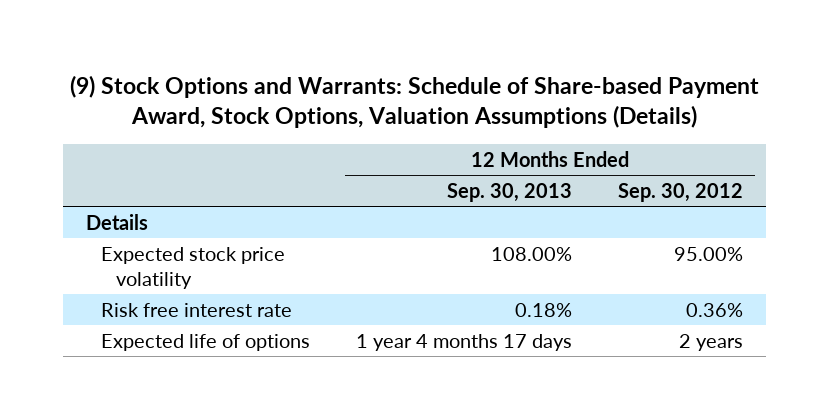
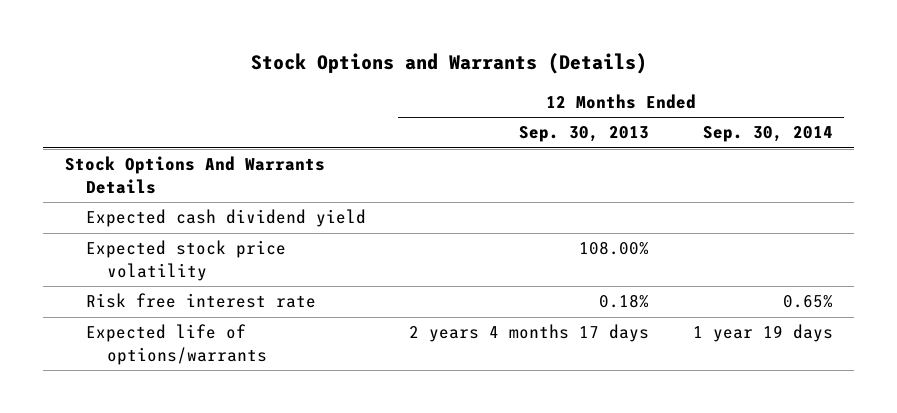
[69,74,759,129] (9) Stock Options and Warrants: Schedule of Share-based Payment Award, Stock Options, Valuation Assumptions (Details) -> [250,53,647,75] Stock Options and Warrants (Details)
[618,182,744,202] Sep. 30, 2012 -> none
none -> [702,126,833,143] Sep. 30, 2014
[86,213,149,230] Details -> none
none -> [64,156,325,194] Stock Options And Warrants Details
none -> [85,209,366,228] Expected cash dividend yield
[101,333,311,351] Expected life of options -> [85,324,267,365] Expected life of options/warrants
[356,333,573,351] 1 year 4 months 17 days -> [409,324,650,343] 2 years 4 months 17 days

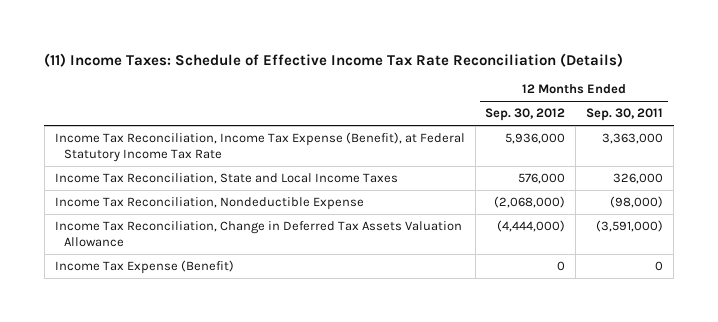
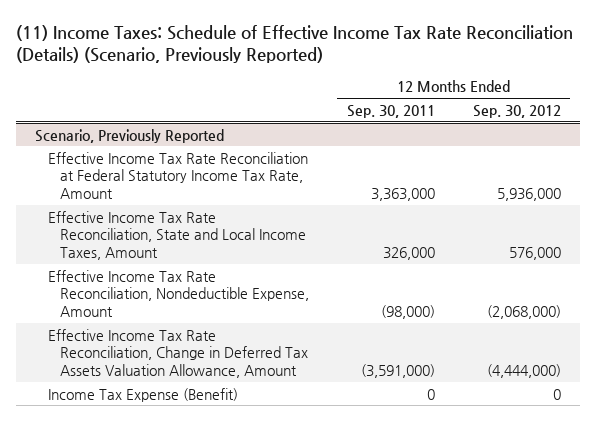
[44,52,624,67] (11) Income Taxes: Schedule of Effective Income Tax Rate Reconciliation (Details) -> [16,25,574,64] (11) Income Taxes: Schedule of Effective Income Tax Rate Reconciliation (Details) (Scenario, Previously Reported)
none -> [35,128,225,143] Scenario, Previously Reported
[54,132,465,163] Income Tax Reconciliation, Income Tax Expense (Benefit), at Federal Statutory Income Tax Rate -> [47,151,308,200] Effective Income Tax Rate Reconciliation at Federal Statutory Income Tax Rate, Amount
[54,173,398,185] Income Tax Reconciliation, State and Local Income Taxes -> [47,210,306,261] Effective Income Tax Rate Reconciliation, State and Local Income Taxes, Amount
[54,197,364,211] Income Tax Reconciliation, Nondeductible Expense -> [47,269,309,318] Effective Income Tax Rate Reconciliation, Nondeductible Expense, Amount
[54,221,462,248] Income Tax Reconciliation, Change in Deferred Tax Assets Valuation Allowance -> [47,328,308,379] Effective Income Tax Rate Reconciliation, Change in Deferred Tax Assets Valuation Allowance, Amount

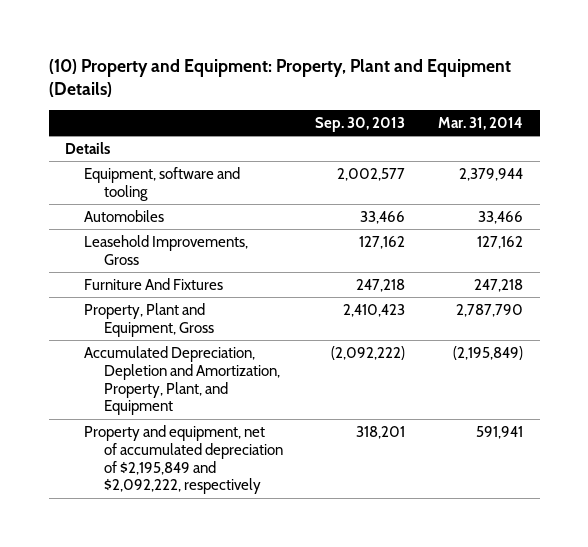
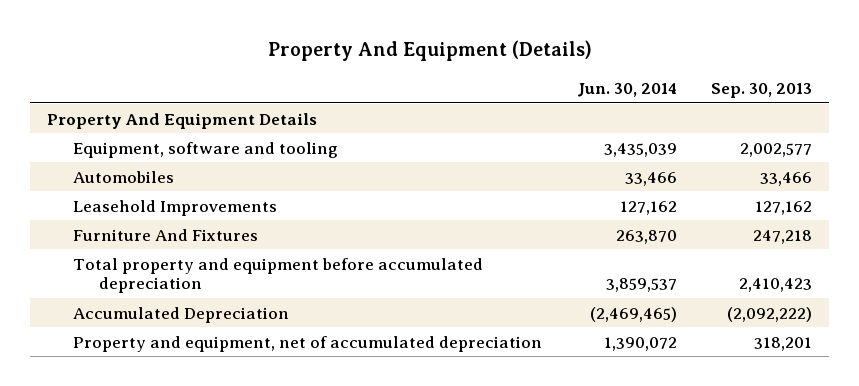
[48,58,511,98] (10) Property and Equipment: Property, Plant and Equipment (Details) -> [267,40,592,62] Property And Equipment (Details)
[438,117,524,131] Mar. 31, 2014 -> none
none -> [576,82,677,97] Jun. 30, 2014
[64,141,110,154] Details -> none
none -> [47,112,318,129] Property And Equipment Details
[84,234,249,265] Leasehold Improvements, Gross -> [73,199,278,216] Leasehold Improvements
[84,302,214,337] Property, Plant and Equipment, Gross -> [73,257,484,294] Total property and equipment before accumulated depreciation
[84,345,280,416] Accumulated Depreciation, Depletion and Amortization, Property, Plant, and Equipment -> [73,306,290,323] Accumulated Depreciation
[84,424,283,495] Property and equipment, net of accumulated depreciation of $2,195,849 and $2,092,222, respectively -> [73,335,543,352] Property and equipment, net of accumulated depreciation

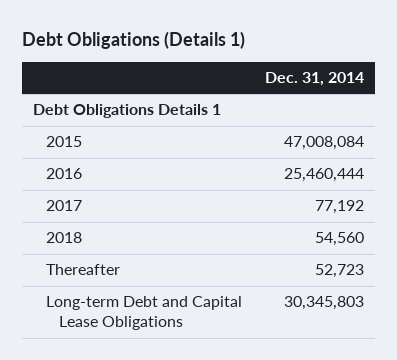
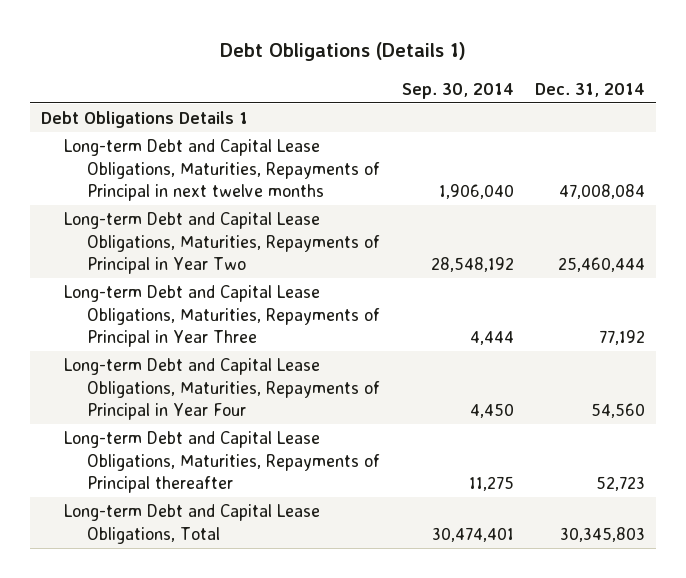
none -> [401,82,514,99] Sep. 30, 2014
[46,136,83,148] 2015 -> [63,139,380,201] Long-term Debt and Capital Lease Obligations, Maturities, Repayments of Principal in next twelve months
[46,168,83,180] 2016 -> [63,212,380,274] Long-term Debt and Capital Lease Obligations, Maturities, Repayments of Principal in Year Two
[46,200,83,212] 2017 -> [63,285,380,347] Long-term Debt and Capital Lease Obligations, Maturities, Repayments of Principal in Year Three
[46,232,83,244] 2018 -> [63,358,380,420] Long-term Debt and Capital Lease Obligations, Maturities, Repayments of Principal in Year Four
[46,264,121,276] Thereafter -> [63,431,380,493] Long-term Debt and Capital Lease Obligations, Maturities, Repayments of Principal thereafter
[46,296,243,331] Long-term Debt and Capital Lease Obligations -> [63,504,320,544] Long-term Debt and Capital Lease Obligations, Total

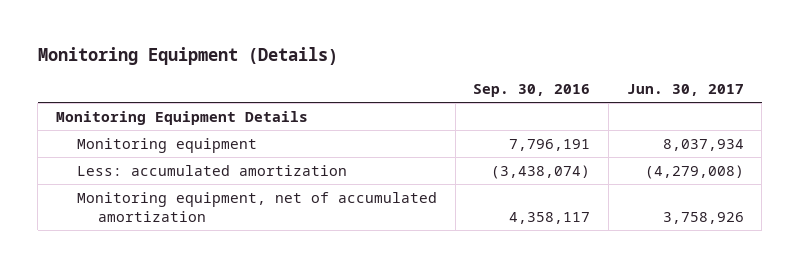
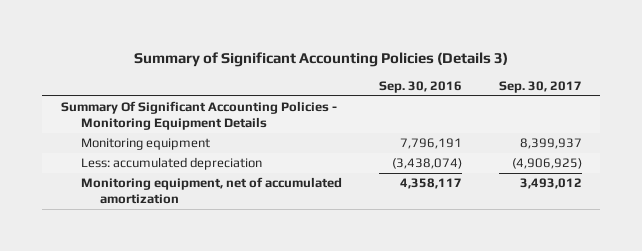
[37,46,338,65] Monitoring Equipment (Details) -> [134,51,509,67] Summary of Significant Accounting Policies (Details 3)
[626,84,744,97] Jun. 30, 2017 -> none
none -> [498,80,582,93] Sep. 30, 2017
[55,110,308,125] Monitoring Equipment Details -> [60,101,337,131] Summary Of Significant Accounting Policies - Monitoring Equipment Details
[76,164,347,176] Less: accumulated amortization -> [80,157,262,171] Less: accumulated depreciation

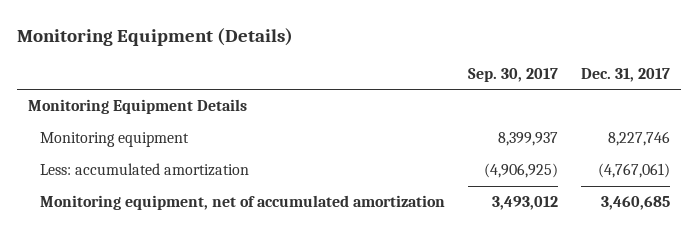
[134,51,509,67] Summary of Significant Accounting Policies (Details 3) -> [16,27,293,46] Monitoring Equipment (Details)
[378,80,462,93] Sep. 30, 2016 -> none
none -> [580,67,670,82] Dec. 31, 2017
[60,101,337,131] Summary Of Significant Accounting Policies - Monitoring Equipment Details -> [28,99,248,115] Monitoring Equipment Details
[80,157,262,171] Less: accumulated depreciation -> [40,163,250,177] Less: accumulated amortization

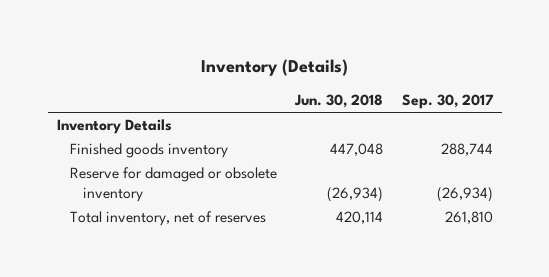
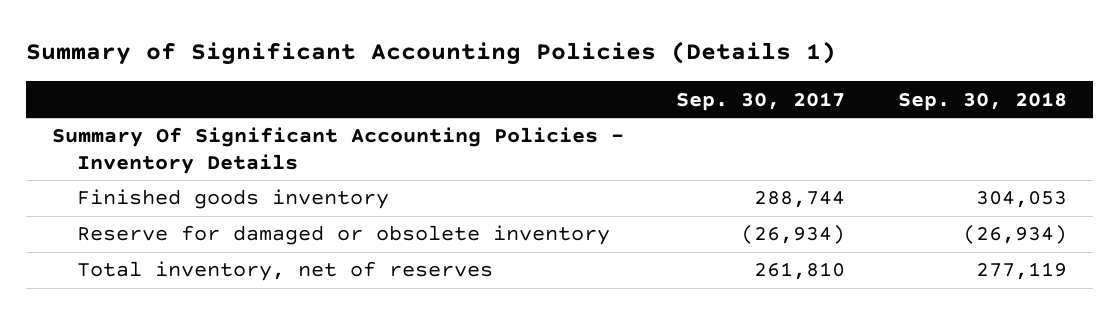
[200,59,348,77] Inventory (Details) -> [25,41,836,66] Summary of Significant Accounting Policies (Details 1)
[294,94,384,109] Jun. 30, 2018 -> none
none -> [898,91,1068,111] Sep. 30, 2018
[56,119,172,135] Inventory Details -> [51,127,624,174] Summary Of Significant Accounting Policies - Inventory Details

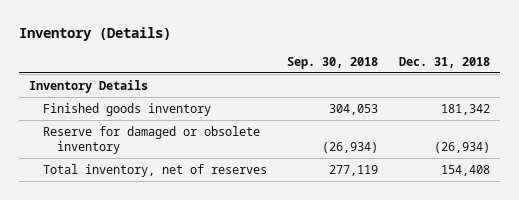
[25,41,836,66] Summary of Significant Accounting Policies (Details 1) -> [18,26,171,41] Inventory (Details)
[676,91,846,111] Sep. 30, 2017 -> none
none -> [398,56,490,68] Dec. 31, 2018
[51,127,624,174] Summary Of Significant Accounting Policies - Inventory Details -> [29,79,149,93] Inventory Details

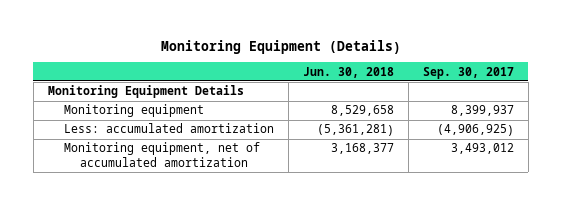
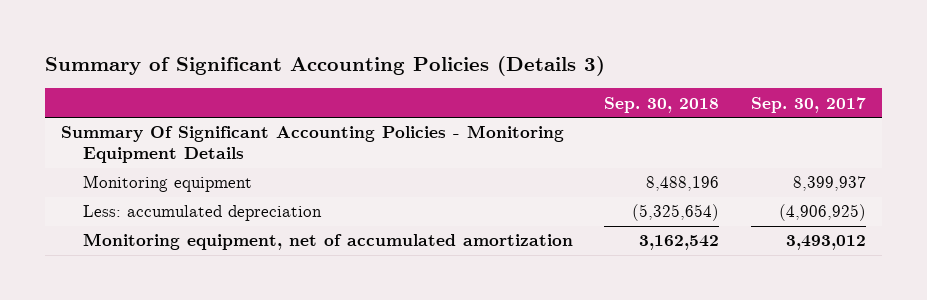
[160,39,401,54] Monitoring Equipment (Details) -> [45,56,606,77] Summary of Significant Accounting Policies (Details 3)
[302,66,394,78] Jun. 30, 2018 -> none
none -> [604,96,720,113] Sep. 30, 2018
[47,85,244,99] Monitoring Equipment Details -> [60,125,564,163] Summary Of Significant Accounting Policies - Monitoring Equipment Details
[63,123,274,134] Less: accumulated amortization -> [82,205,322,222] Less: accumulated depreciation

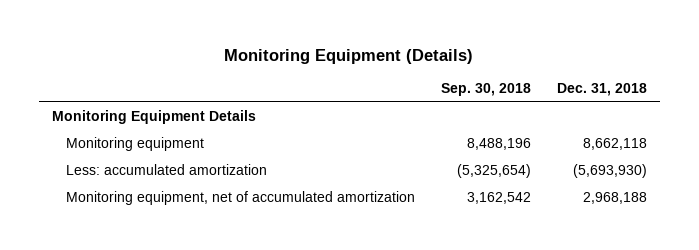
[45,56,606,77] Summary of Significant Accounting Policies (Details 3) -> [224,48,474,64] Monitoring Equipment (Details)
[750,96,866,113] Sep. 30, 2017 -> none
none -> [556,83,647,97] Dec. 31, 2018
[60,125,564,163] Summary Of Significant Accounting Policies - Monitoring Equipment Details -> [52,110,257,125] Monitoring Equipment Details
[82,205,322,222] Less: accumulated depreciation -> [65,164,267,176] Less: accumulated amortization

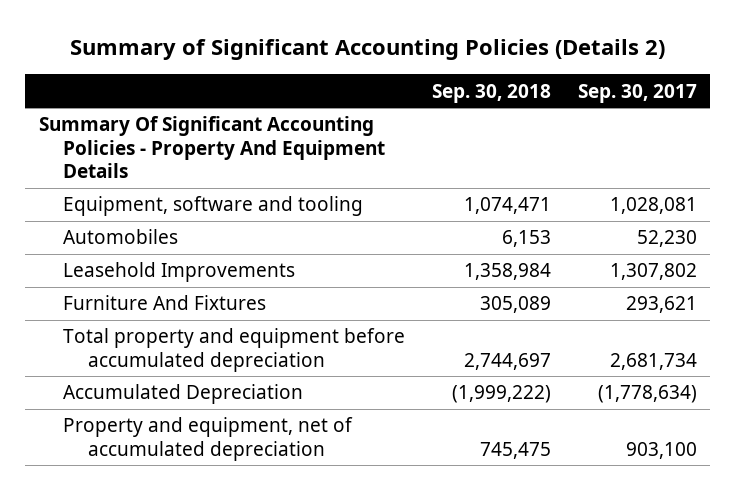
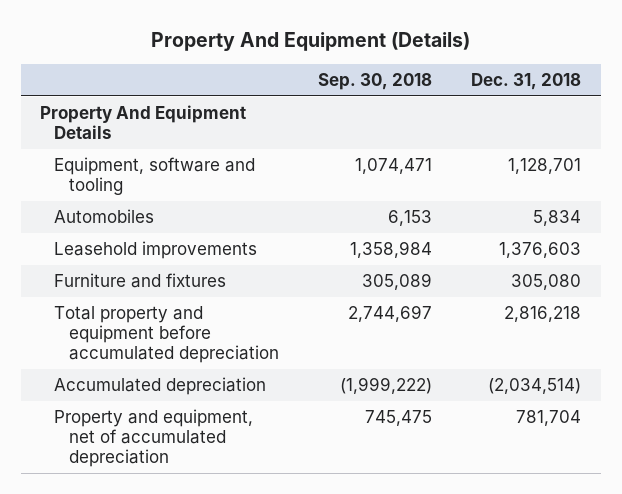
[69,39,665,61] Summary of Significant Accounting Policies (Details 2) -> [150,31,470,51] Property And Equipment (Details)
[577,83,697,103] Sep. 30, 2017 -> none
none -> [471,72,582,90] Dec. 31, 2018
[38,116,386,179] Summary Of Significant Accounting Policies - Property And Equipment Details -> none
none -> [40,105,247,139] Property And Equipment Details
[63,262,296,283] Leasehold Improvements -> [54,241,258,260] Leasehold improvements
[63,295,267,311] Furniture And Fixtures -> [54,273,227,289] Furniture and fixtures
[63,384,304,405] Accumulated Depreciation -> [54,377,267,396] Accumulated depreciation

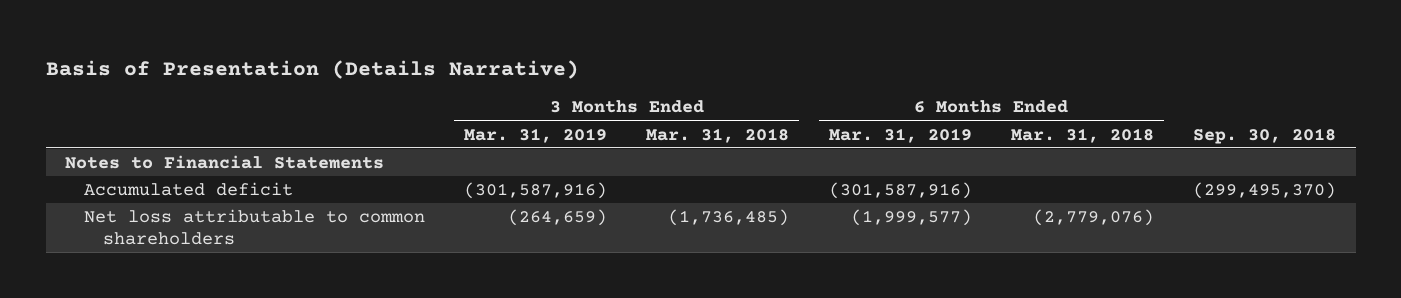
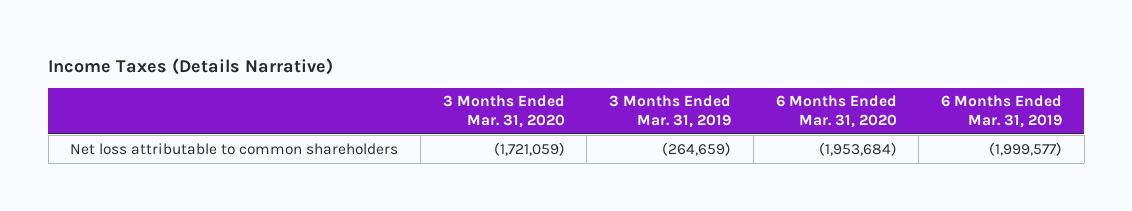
[45,59,579,79] Basis of Presentation (Details Narrative) -> [48,58,334,76] Income Taxes (Details Narrative)
[646,127,790,143] Mar. 31, 2018 -> none
[1010,127,1154,143] Mar. 31, 2018 -> none
[1192,127,1336,144] Sep. 30, 2018 -> none
none -> [442,95,565,128] 3 Months Ended Mar. 31, 2020
none -> [775,95,897,128] 6 Months Ended Mar. 31, 2020
[65,155,385,170] Notes to Financial Statements -> none
[83,182,293,197] Accumulated deficit -> none

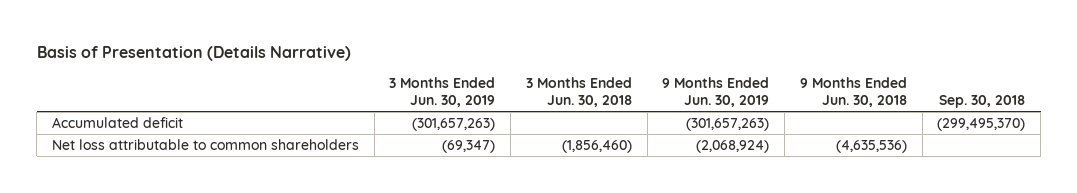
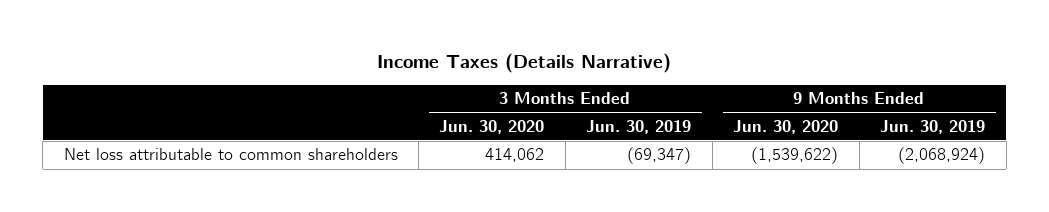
[36,45,351,61] Basis of Presentation (Details Narrative) -> [377,53,672,74] Income Taxes (Details Narrative)
[525,76,632,108] 3 Months Ended Jun. 30, 2018 -> none
[799,76,907,108] 9 Months Ended Jun. 30, 2018 -> none
[939,95,1026,109] Sep. 30, 2018 -> none
none -> [439,119,545,134] Jun. 30, 2020
none -> [733,119,839,134] Jun. 30, 2020
[51,117,183,129] Accumulated deficit -> none

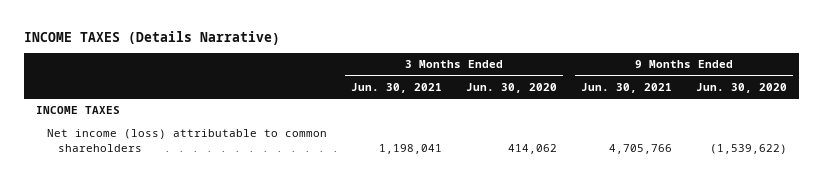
[377,53,672,74] Income Taxes (Details Narrative) -> [24,30,281,45] INCOME TAXES (Details Narrative)
[586,119,692,134] Jun. 30, 2019 -> none
[880,119,986,134] Jun. 30, 2019 -> none
none -> [351,82,443,93] Jun. 30, 2021
none -> [581,82,673,93] Jun. 30, 2021
none -> [36,106,121,115] INCOME TAXES
[63,148,398,161] Net loss attributable to common shareholders -> [47,129,328,152] Net income (loss) attributable to common shareholders

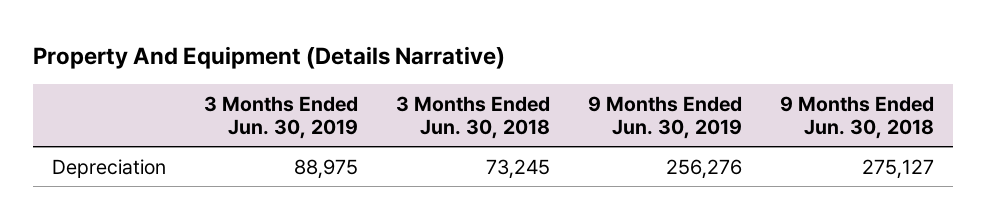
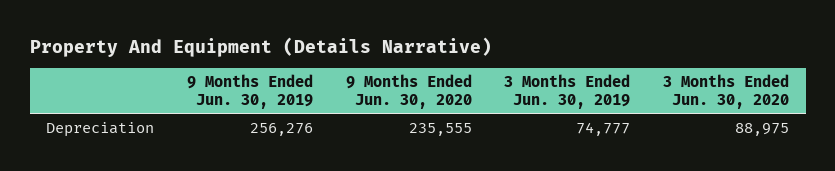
[395,95,550,139] 3 Months Ended Jun. 30, 2018 -> none
[779,95,934,139] 9 Months Ended Jun. 30, 2018 -> none
none -> [345,73,472,110] 9 Months Ended Jun. 30, 2020
none -> [663,73,790,110] 3 Months Ended Jun. 30, 2020
[294,158,359,179] 88,975 -> [576,121,631,136] 74,777

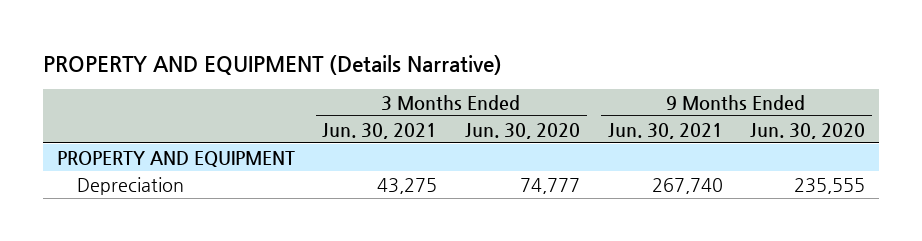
[29,37,492,58] Property And Equipment (Details Narrative) -> [43,55,503,76] PROPERTY AND EQUIPMENT (Details Narrative)
[186,73,313,110] 9 Months Ended Jun. 30, 2019 -> none
[504,73,631,110] 3 Months Ended Jun. 30, 2019 -> none
none -> [322,122,438,139] Jun. 30, 2021
none -> [607,122,723,139] Jun. 30, 2021
none -> [56,150,295,167] PROPERTY AND EQUIPMENT
[735,122,790,136] 88,975 -> [520,177,581,194] 74,777

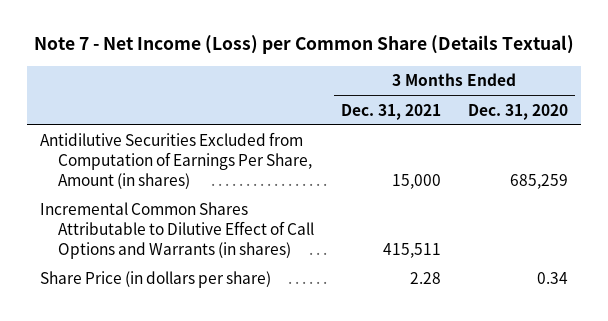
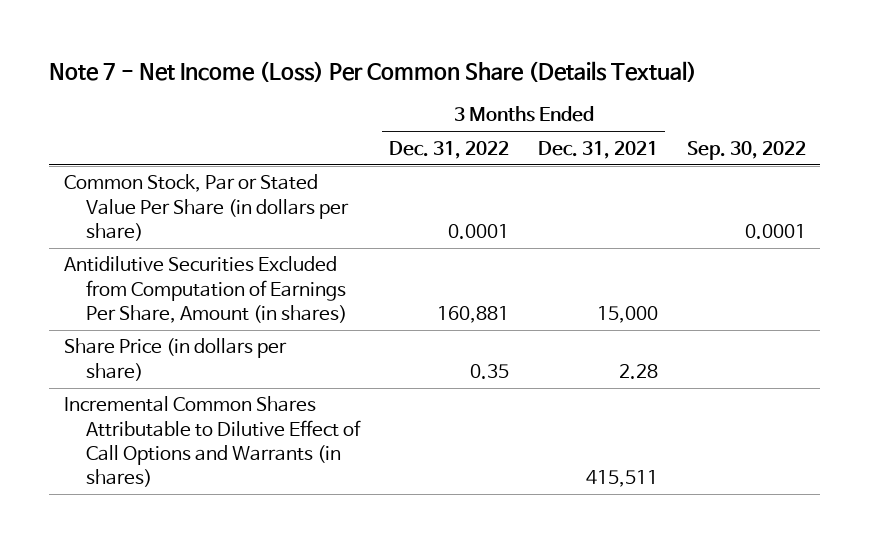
[34,35,575,55] Note 7 - Net Income (Loss) per Common Share (Details Textual) -> [49,60,698,82] Note 7 - Net Income (Loss) Per Common Share (Details Textual)
[467,103,568,120] Dec. 31, 2020 -> none
none -> [389,140,510,159] Dec. 31, 2022
none -> [686,140,806,160] Sep. 30, 2022
none -> [63,174,350,241] Common Stock, Par or Stated Value Per Share (in dollars per share)
[40,202,314,259] Incremental Common Shares Attributable to Dilutive Effect of Call Options and Warrants (in shares) -> [63,396,362,488] Incremental Common Shares Attributable to Dilutive Effect of Call Options and Warrants (in shares)

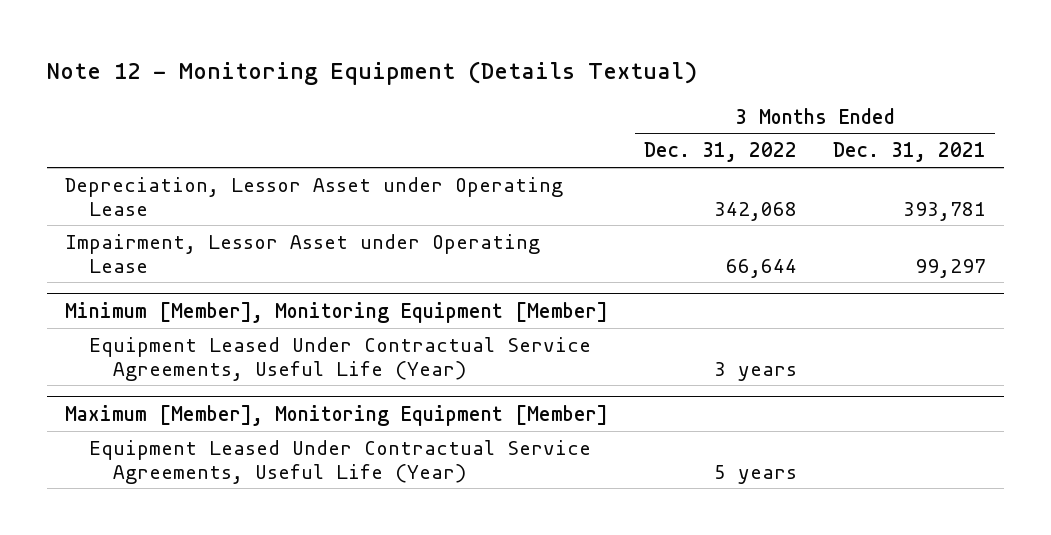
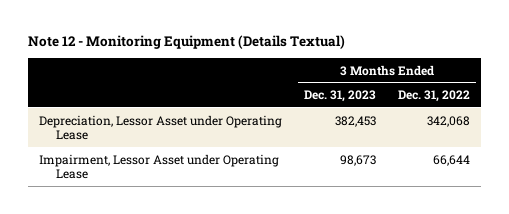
[832,142,986,163] Dec. 31, 2021 -> none
none -> [303,90,376,103] Dec. 31, 2023
[65,301,609,323] Minimum [Member], Monitoring Equipment [Member] -> none
[89,336,592,381] Equipment Leased Under Contractual Service Agreements, Useful Life (Year) -> none
[65,404,609,426] Maximum [Member], Monitoring Equipment [Member] -> none
[89,439,592,484] Equipment Leased Under Contractual Service Agreements, Useful Life (Year) -> none

